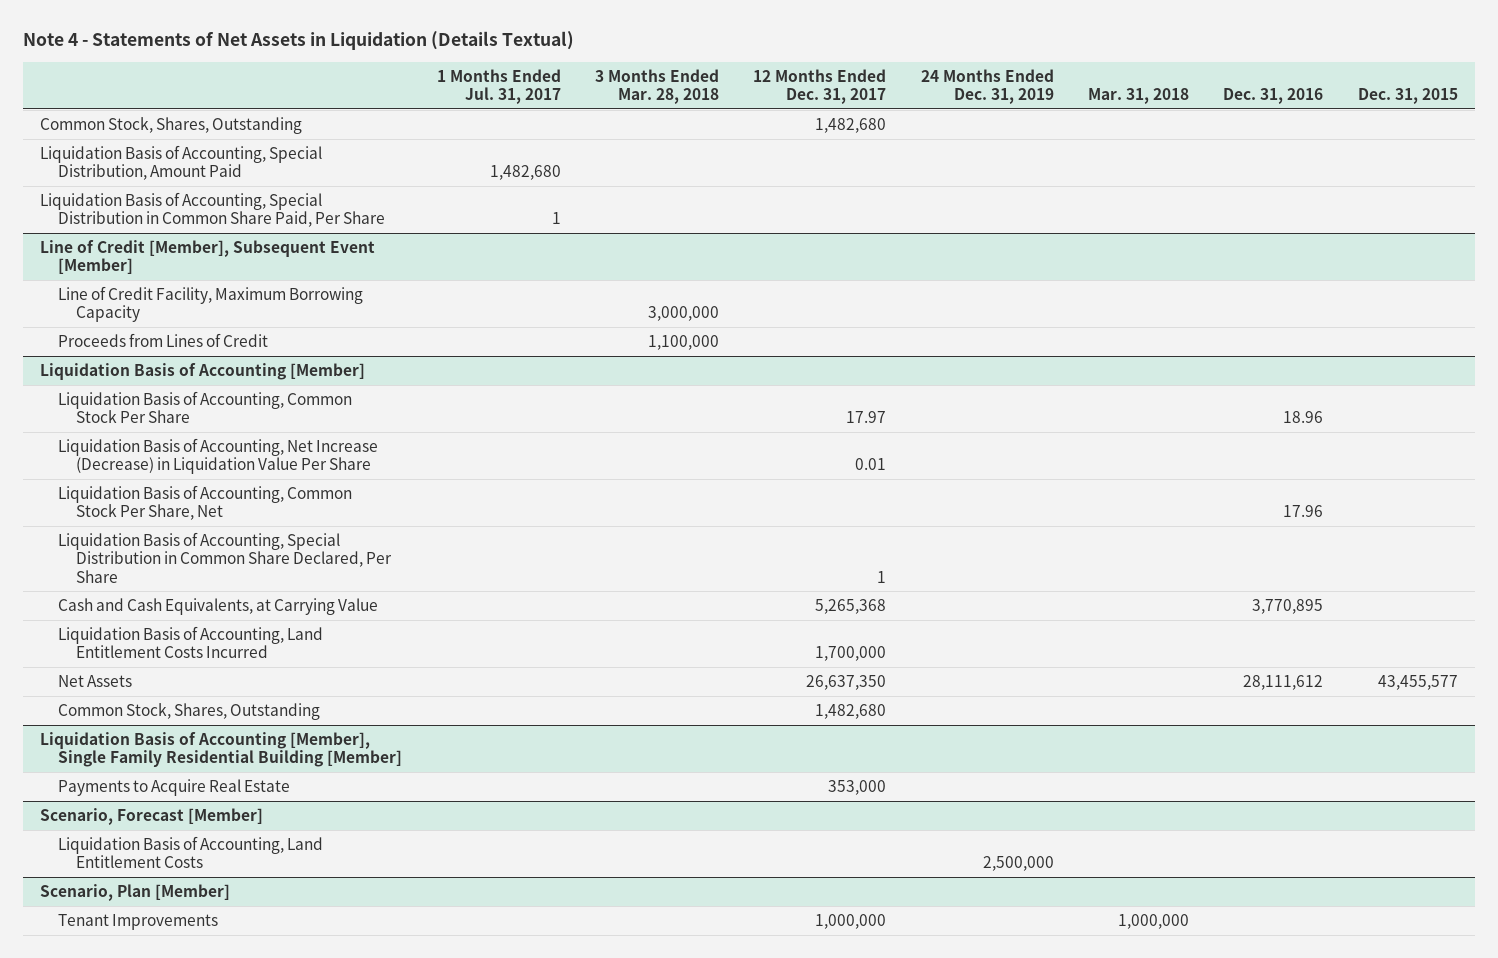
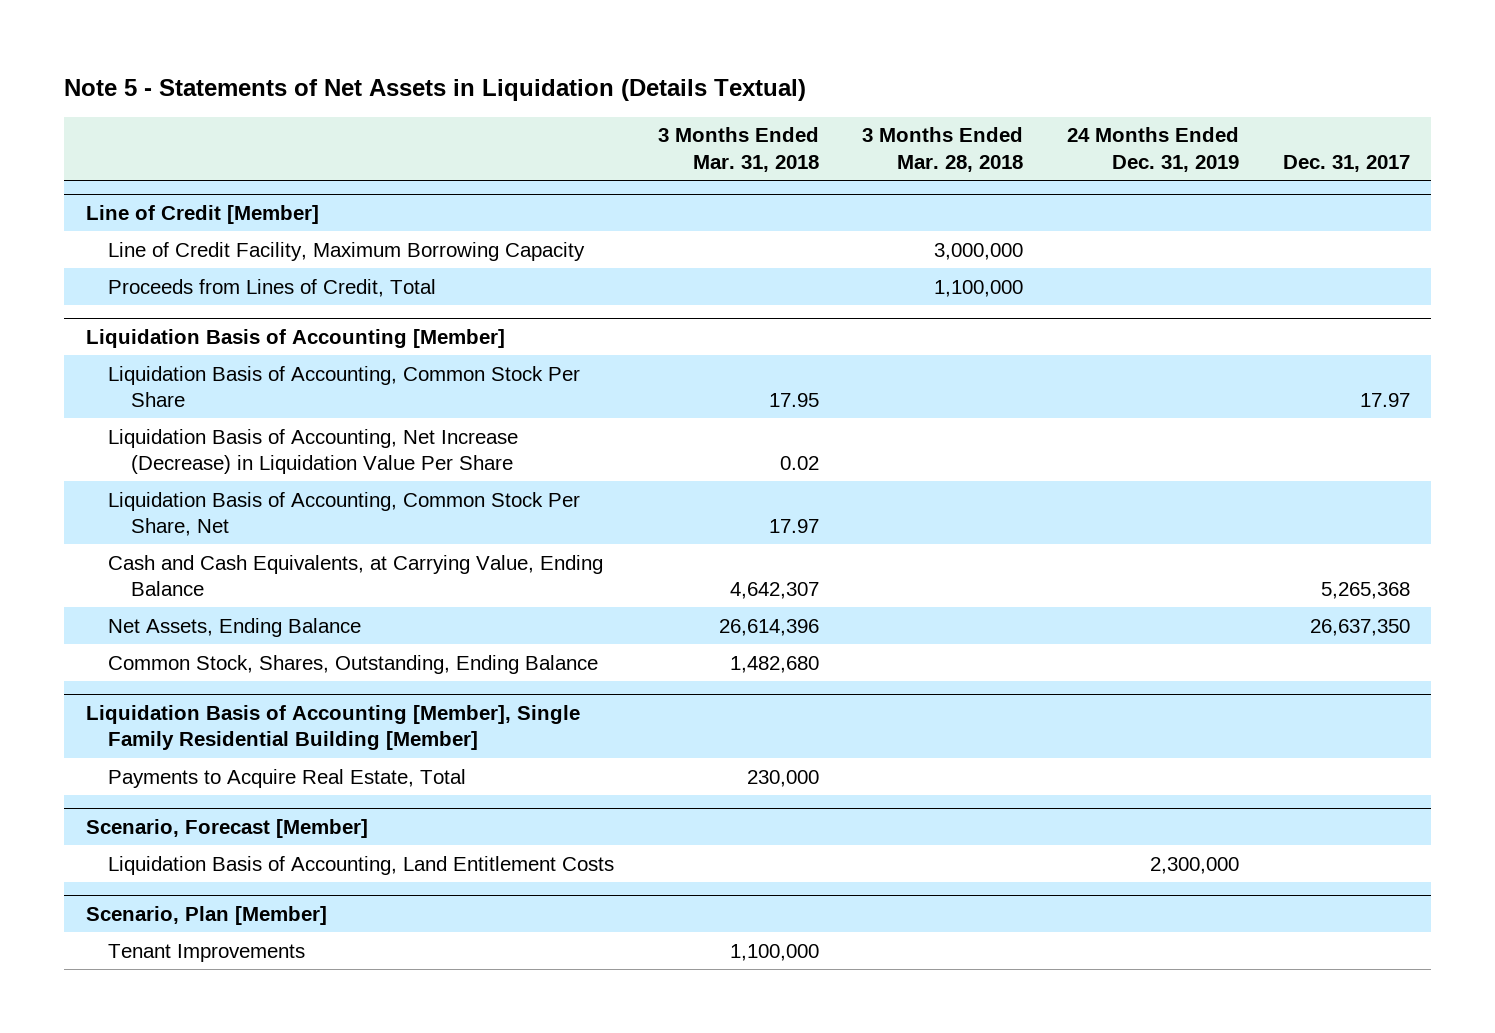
[22,31,574,51] Note 4 - Statements of Net Assets in Liquidation (Details Textual) -> [63,78,806,101] Note 5 - Statements of Net Assets in Liquidation (Details Textual)
[436,68,561,104] 1 Months Ended Jul. 31, 2017 -> none
[753,68,887,104] 12 Months Ended Dec. 31, 2017 -> none
[1088,87,1190,104] Mar. 31, 2018 -> none
[1223,87,1324,104] Dec. 31, 2016 -> none
[1357,87,1458,104] Dec. 31, 2015 -> none
none -> [657,127,819,172] 3 Months Ended Mar. 31, 2018
none -> [1282,154,1410,172] Dec. 31, 2017
[39,116,302,134] Common Stock, Shares, Outstanding -> none
[39,144,322,181] Liquidation Basis of Accounting, Special Distribution, Amount Paid -> none
[39,191,386,228] Liquidation Basis of Accounting, Special Distribution in Common Share Paid, Per Share -> none
[39,239,375,275] Line of Credit [Member], Subsequent Event [Member] -> [85,204,319,224] Line of Credit [Member]
[58,332,269,347] Proceeds from Lines of Credit -> [108,278,437,297] Proceeds from Lines of Credit, Total
[58,531,393,583] Liquidation Basis of Accounting, Special Distribution in Common Share Declared, Per Share -> none
[58,625,324,659] Liquidation Basis of Accounting, Land Entitlement Costs Incurred -> none
[58,597,379,615] Cash and Cash Equivalents, at Carrying Value -> [108,554,604,597] Cash and Cash Equivalents, at Carrying Value, Ending Balance
[58,674,133,687] Net Assets -> [108,617,362,637] Net Assets, Ending Balance
[58,702,321,720] Common Stock, Shares, Outstanding -> [108,654,599,674] Common Stock, Shares, Outstanding, Ending Balance
[58,778,291,796] Payments to Acquire Real Estate -> [108,768,467,788] Payments to Acquire Real Estate, Total
[982,856,1054,872] 2,500,000 -> [1150,856,1240,874] 2,300,000

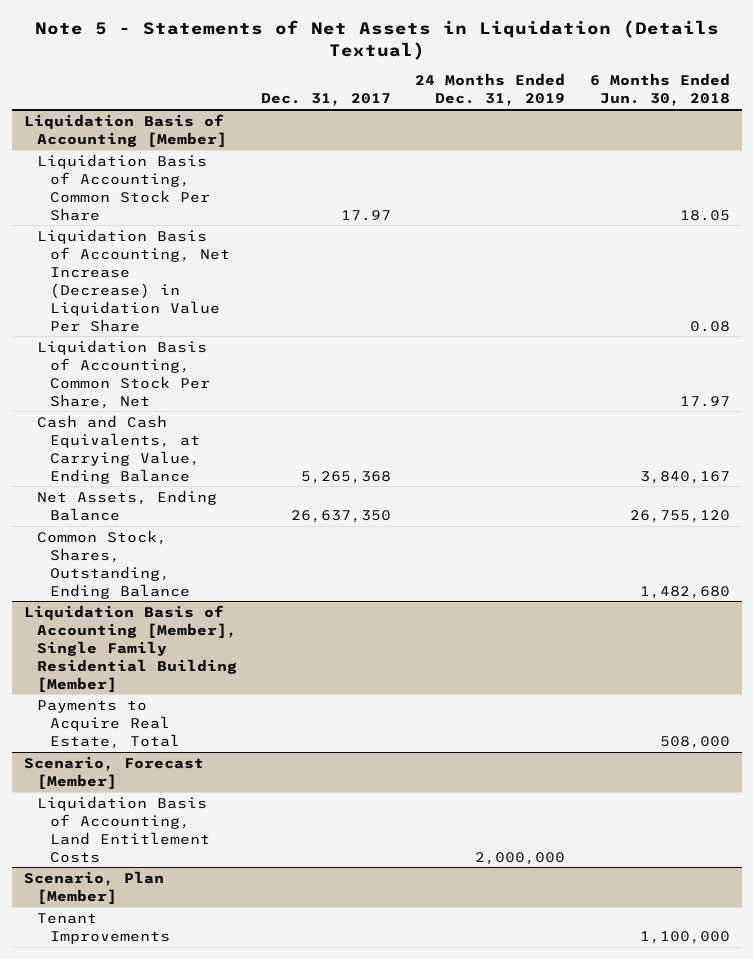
[657,127,819,172] 3 Months Ended Mar. 31, 2018 -> none
[862,127,1024,172] 3 Months Ended Mar. 28, 2018 -> none
none -> [589,73,730,107] 6 Months Ended Jun. 30, 2018
[85,204,319,224] Line of Credit [Member] -> none
[108,241,586,261] Line of Credit Facility, Maximum Borrowing Capacity -> none
[108,278,437,297] Proceeds from Lines of Credit, Total -> none
[1150,856,1240,874] 2,300,000 -> [475,851,566,865] 2,000,000

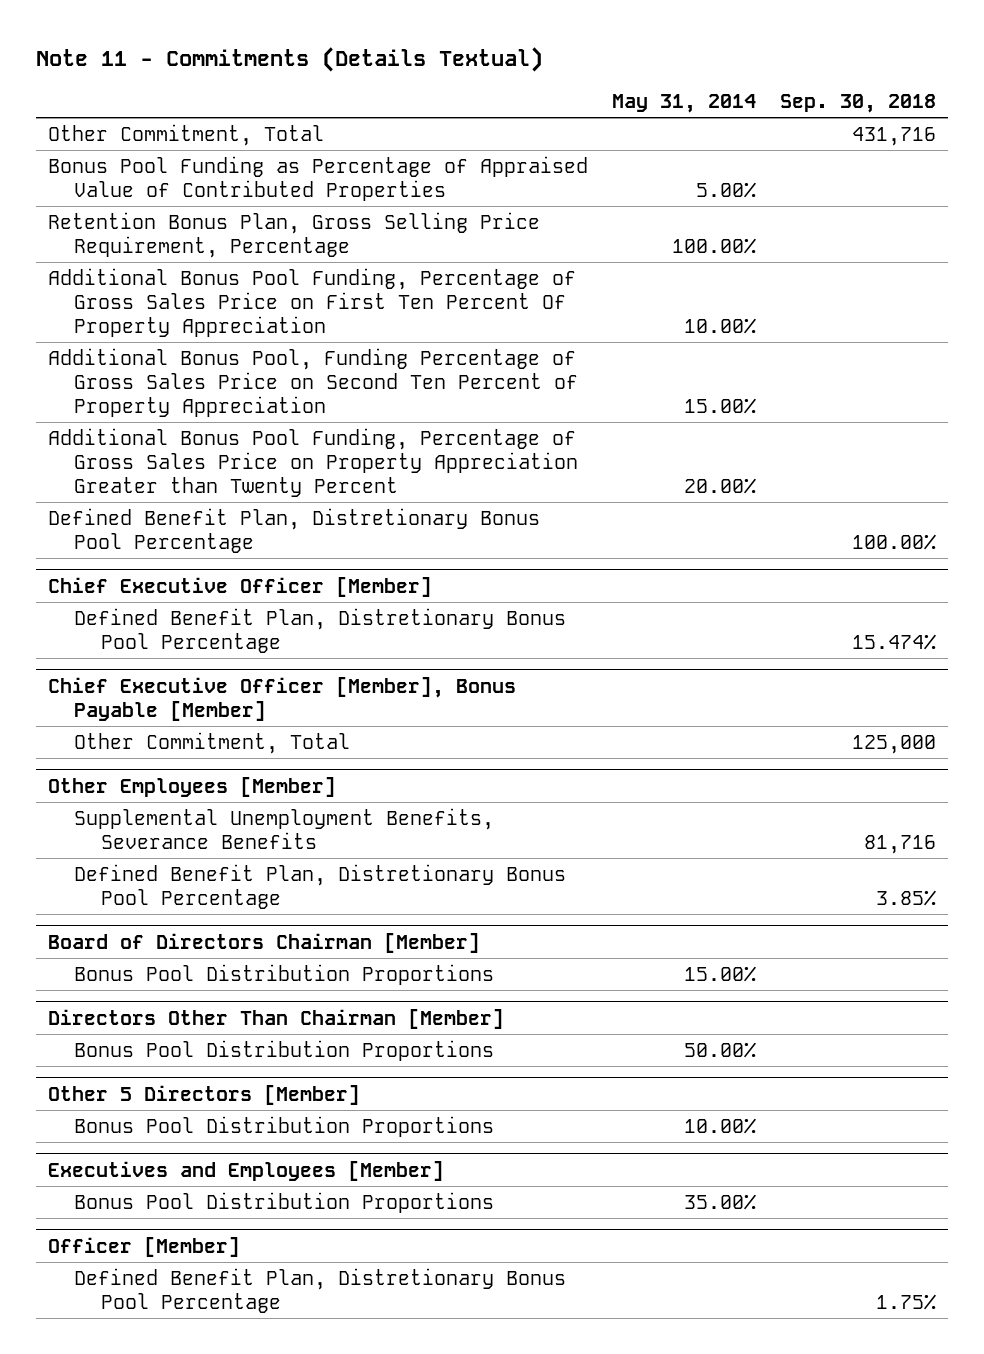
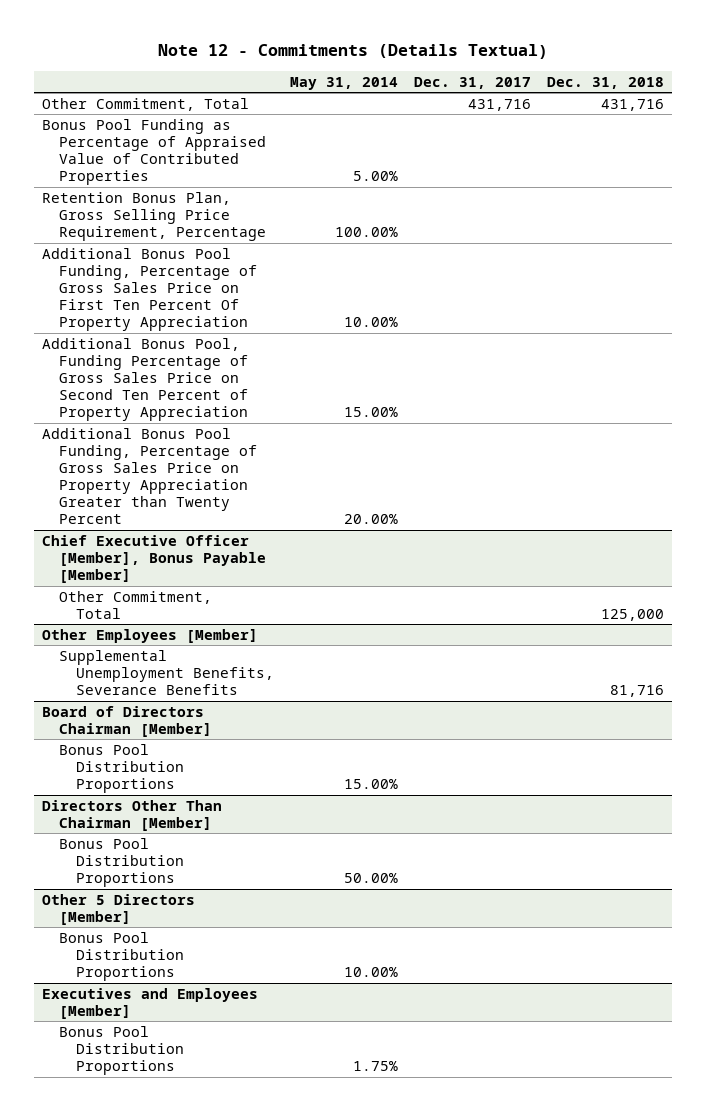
[35,46,543,72] Note 11 - Commitments (Details Textual) -> [158,44,549,60] Note 12 - Commitments (Details Textual)
[779,93,936,113] Sep. 30, 2018 -> none
none -> [413,76,531,89] Dec. 31, 2017
none -> [546,76,664,89] Dec. 31, 2018
[47,507,540,553] Defined Benefit Plan, Distretionary Bonus Pool Percentage -> none
[47,576,432,597] Chief Executive Officer [Member] -> none
[74,607,567,653] Defined Benefit Plan, Distretionary Bonus Pool Percentage -> none
[74,863,567,909] Defined Benefit Plan, Distretionary Bonus Pool Percentage -> none
[47,1236,240,1257] Officer [Member] -> none
[74,1267,567,1313] Defined Benefit Plan, Distretionary Bonus Pool Percentage -> none
[683,1193,756,1210] 35.00% -> [352,1060,398,1071] 1.75%

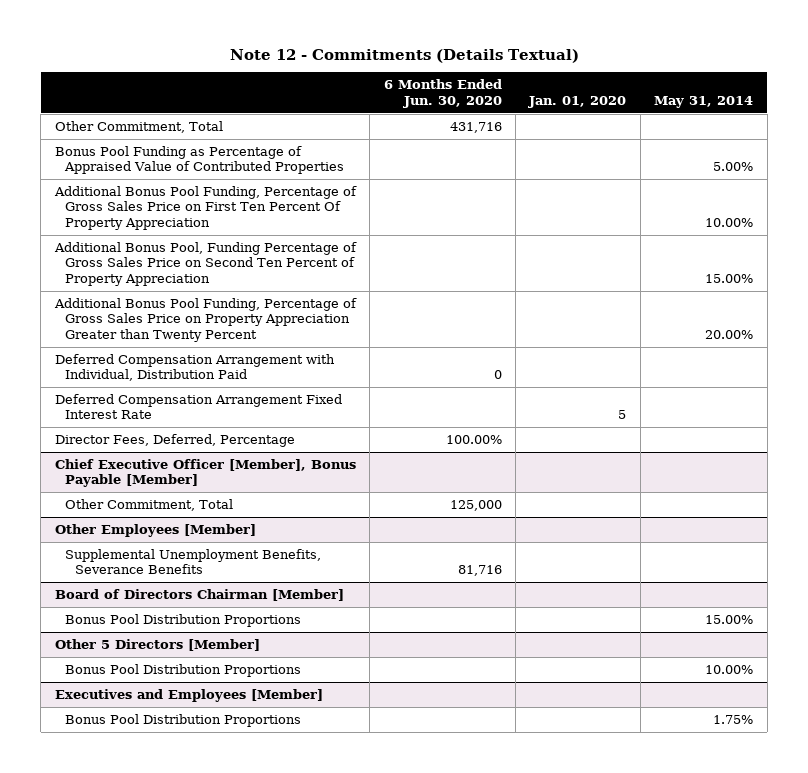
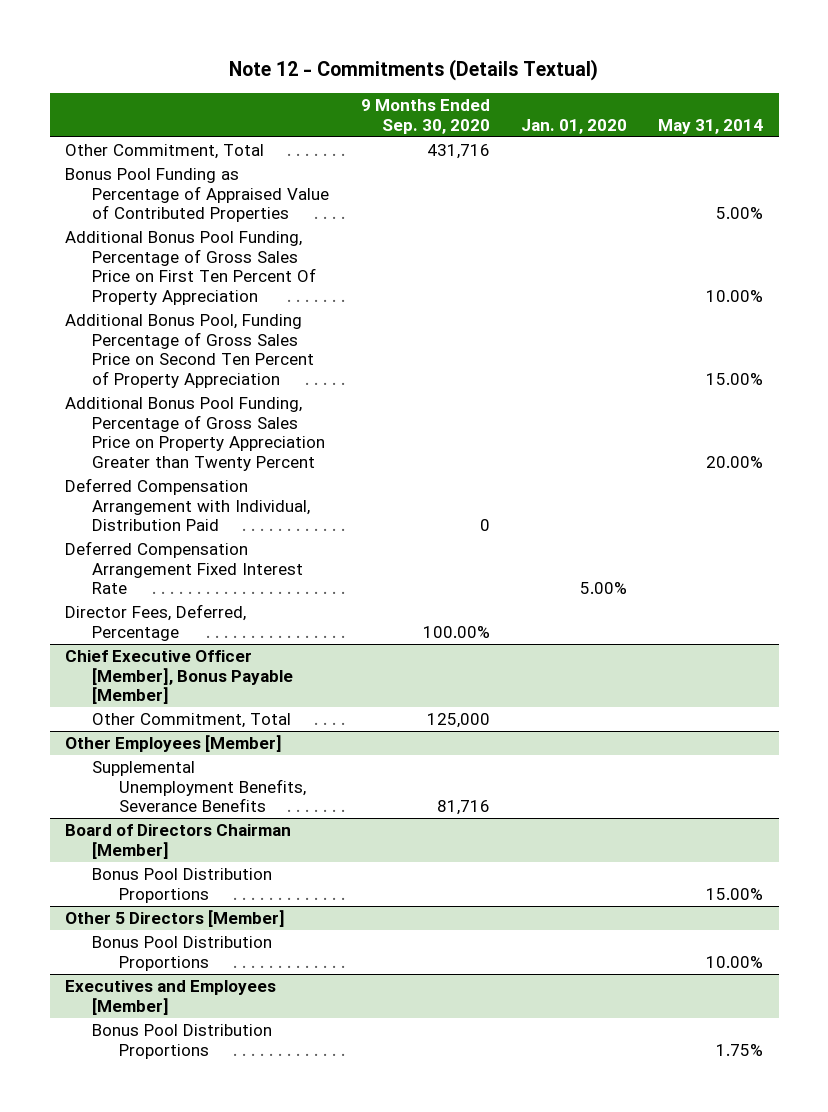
[383,79,502,108] 6 Months Ended Jun. 30, 2020 -> none
none -> [360,99,490,134] 9 Months Ended Sep. 30, 2020
[618,410,627,420] 5 -> [579,582,627,595] 5.00%

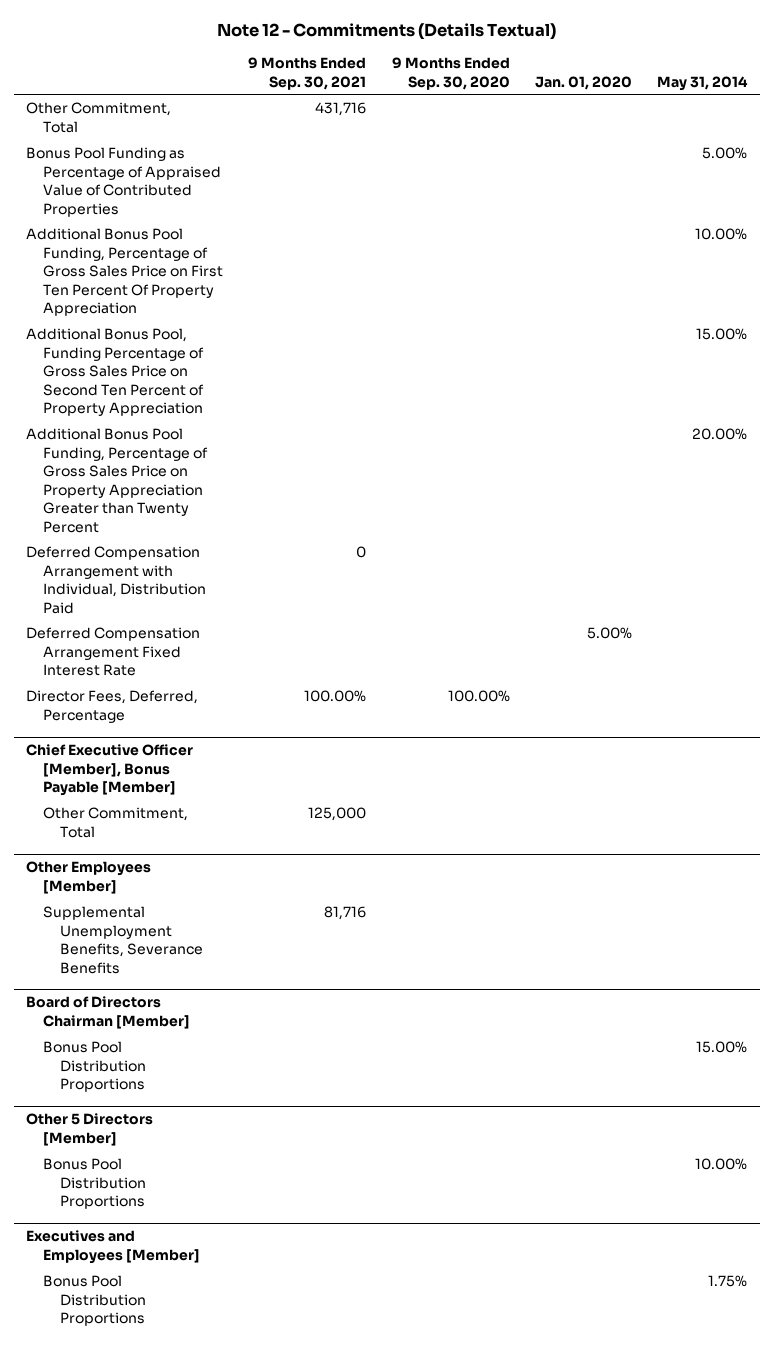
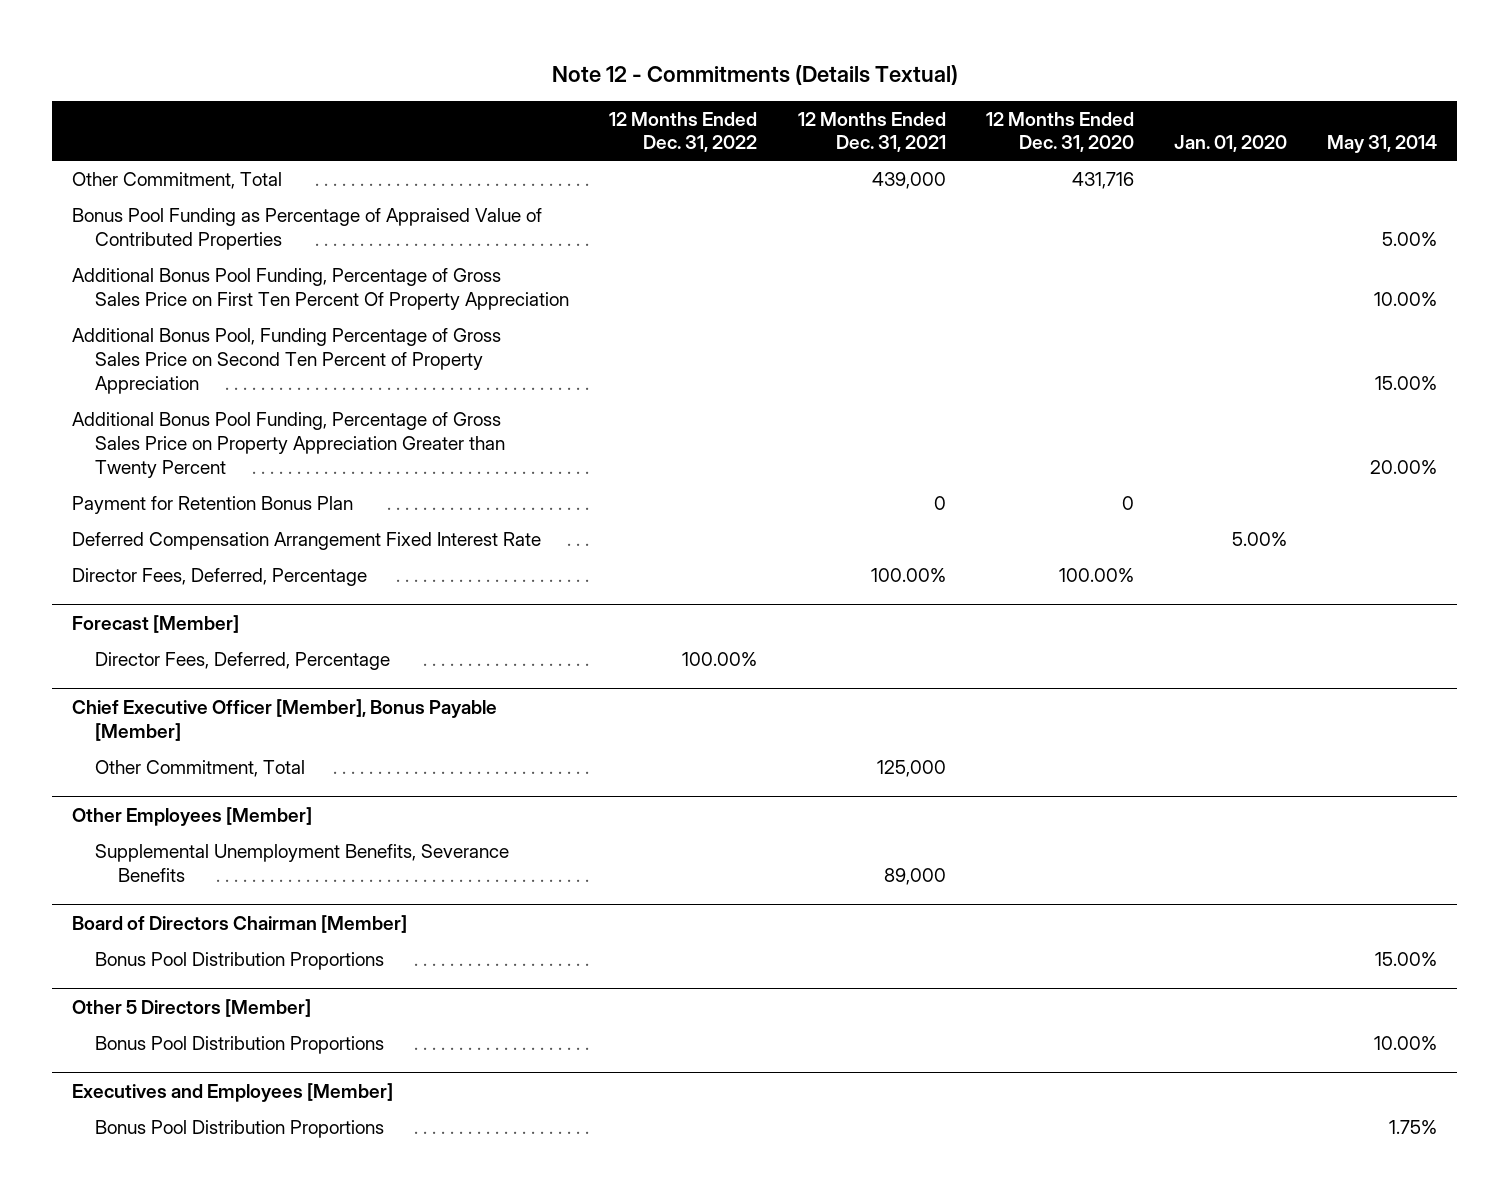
[248,57,367,90] 9 Months Ended Sep. 30, 2021 -> none
[391,57,510,90] 9 Months Ended Sep. 30, 2020 -> none
none -> [609,111,758,153] 12 Months Ended Dec. 31, 2022
none -> [797,111,946,153] 12 Months Ended Dec. 31, 2021
none -> [985,111,1134,153] 12 Months Ended Dec. 31, 2020
[26,546,207,614] Deferred Compensation Arrangement with Individual, Distribution Paid -> [72,495,354,514] Payment for Retention Bonus Plan
none -> [72,614,240,633] Forecast [Member]
none -> [95,651,391,670] Director Fees, Deferred, Percentage

